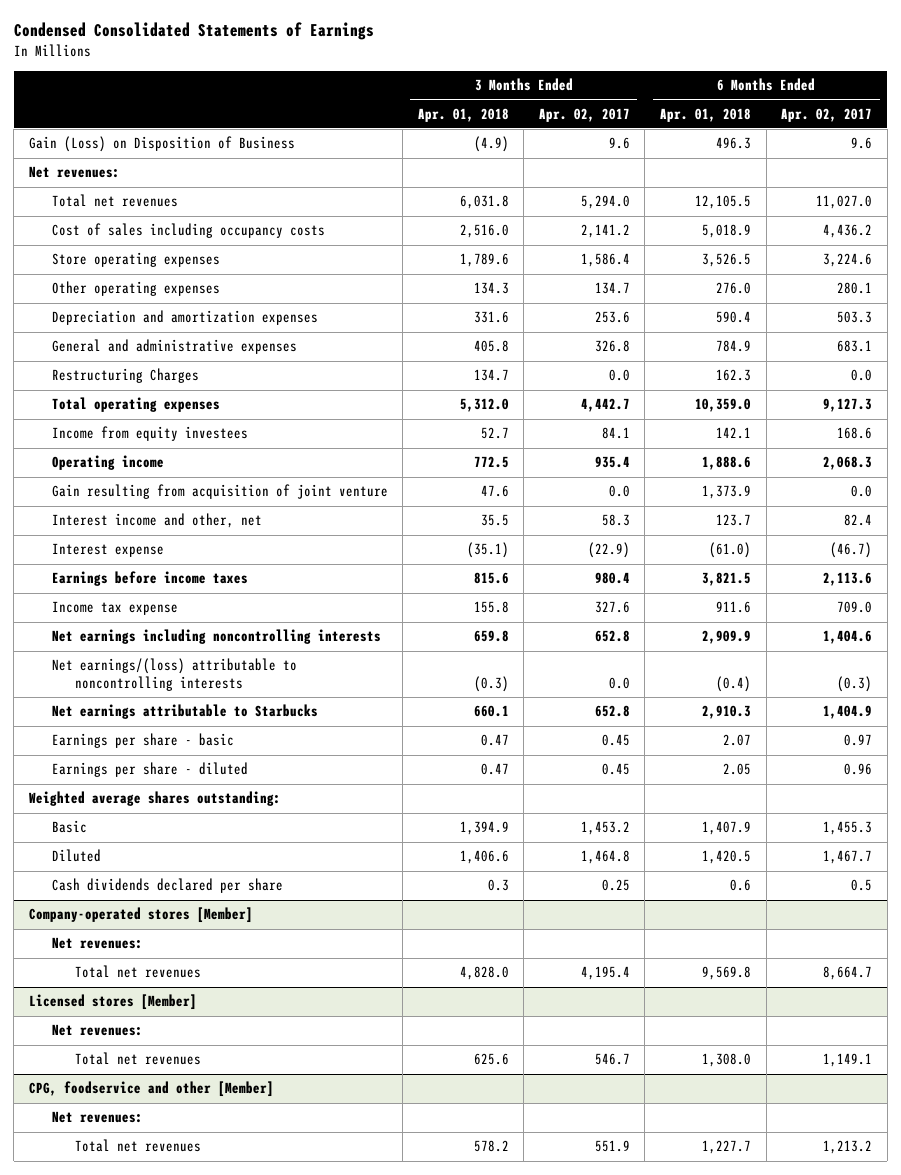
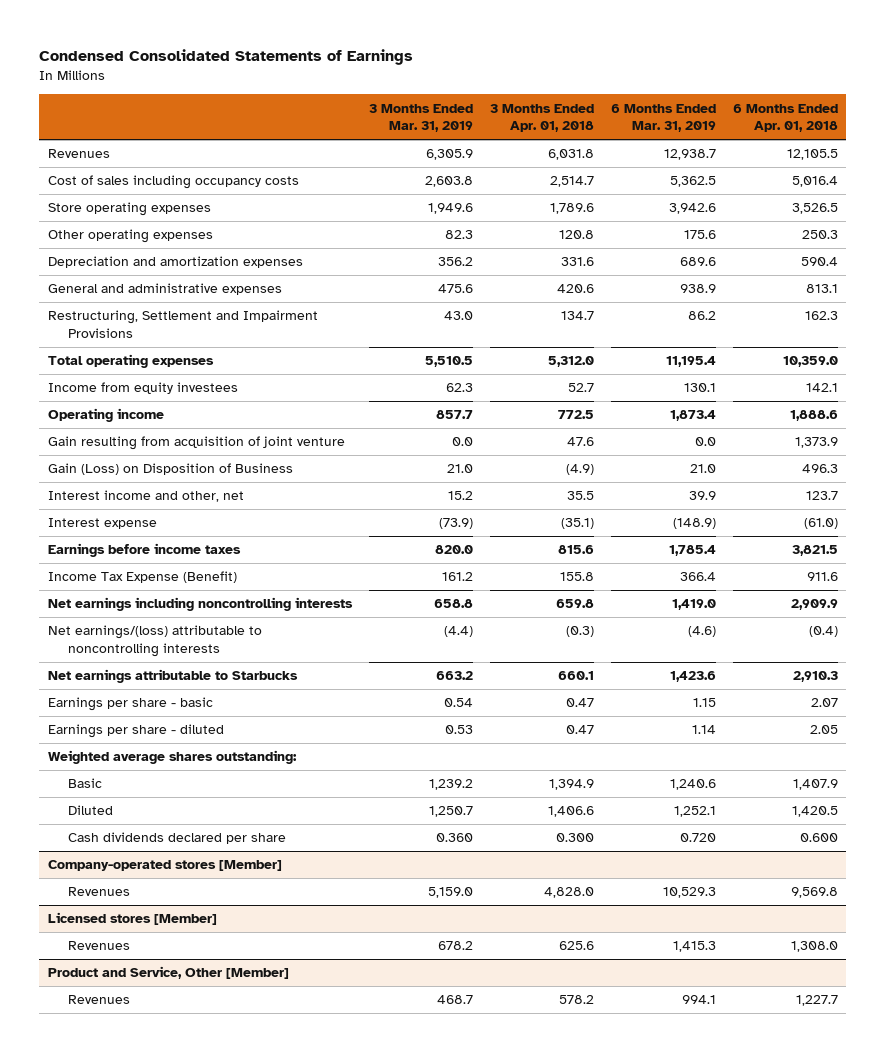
[538,107,630,122] Apr. 02, 2017 -> none
[781,107,873,122] Apr. 02, 2017 -> none
none -> [368,103,473,133] 3 Months Ended Mar. 31, 2019
none -> [610,103,716,133] 6 Months Ended Mar. 31, 2019
[28,166,120,179] Net revenues: -> none
[51,194,178,208] Total net revenues -> [47,149,110,159] Revenues
[459,224,509,239] 2,516.0 -> [549,176,594,188] 2,514.7
[702,224,752,239] 5,018.9 -> [791,176,838,188] 5,016.4
[473,282,509,295] 134.3 -> [558,230,594,240] 120.8
[716,282,752,295] 276.0 -> [801,230,838,240] 250.3
[473,340,509,353] 405.8 -> [556,284,594,294] 420.6
[716,340,752,353] 784.9 -> [805,284,838,294] 813.1
[51,368,199,384] Restructuring Charges -> [47,310,318,338] Restructuring, Settlement and Impairment Provisions
[28,136,295,153] Gain (Loss) on Disposition of Business -> [47,463,293,476] Gain (Loss) on Disposition of Business
[51,601,178,616] Income tax expense -> [47,571,237,584] Income Tax Expense (Benefit)
[487,879,509,892] 0.3 -> [555,833,594,843] 0.300
[730,879,752,892] 0.6 -> [799,833,838,843] 0.600
[51,937,143,950] Net revenues: -> none
[75,965,202,979] Total net revenues -> [68,887,131,897] Revenues
[51,1024,143,1037] Net revenues: -> none
[28,1081,274,1098] CPG, foodservice and other [Member] -> none
[51,1111,143,1124] Net revenues: -> none
[75,1052,202,1066] Total net revenues -> [68,941,131,951] Revenues
none -> [47,966,289,980] Product and Service, Other [Member]
[75,1139,202,1153] Total net revenues -> [68,995,131,1005] Revenues

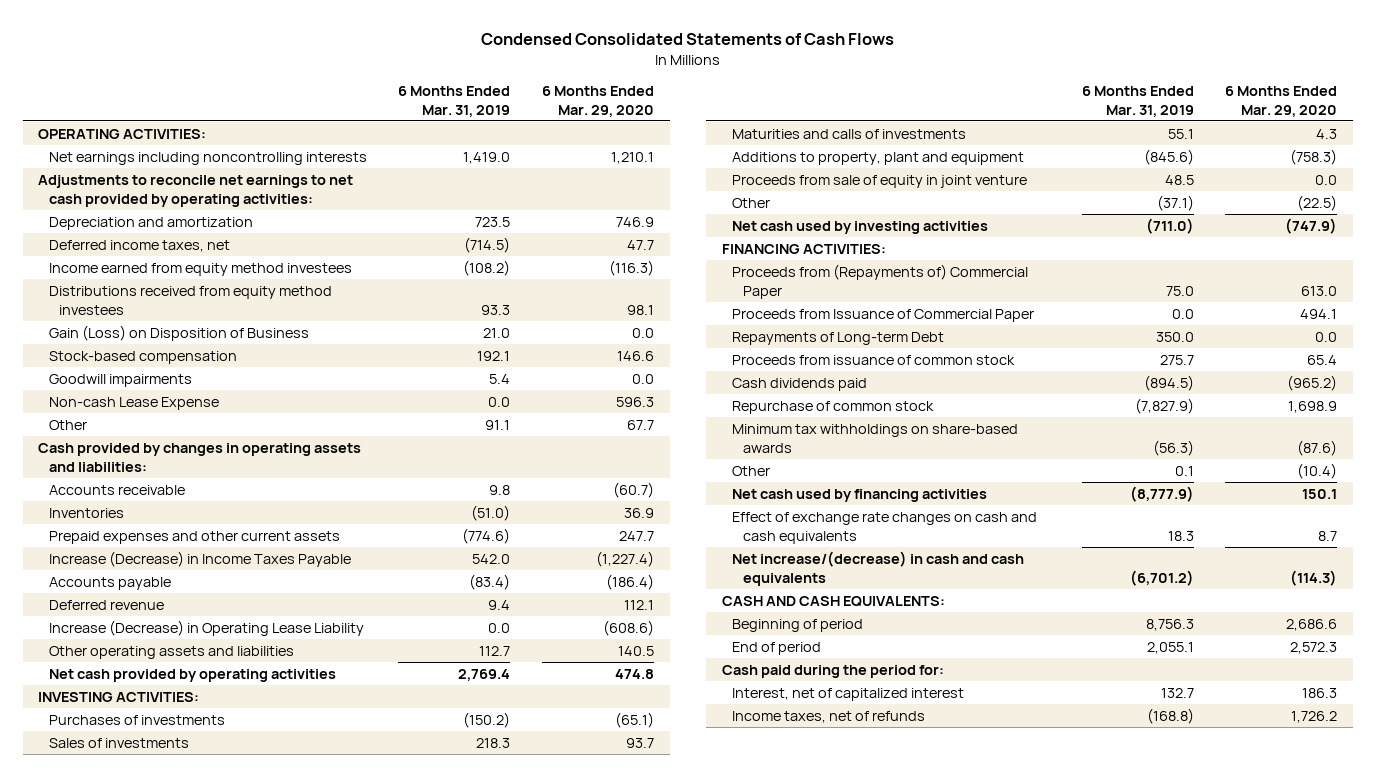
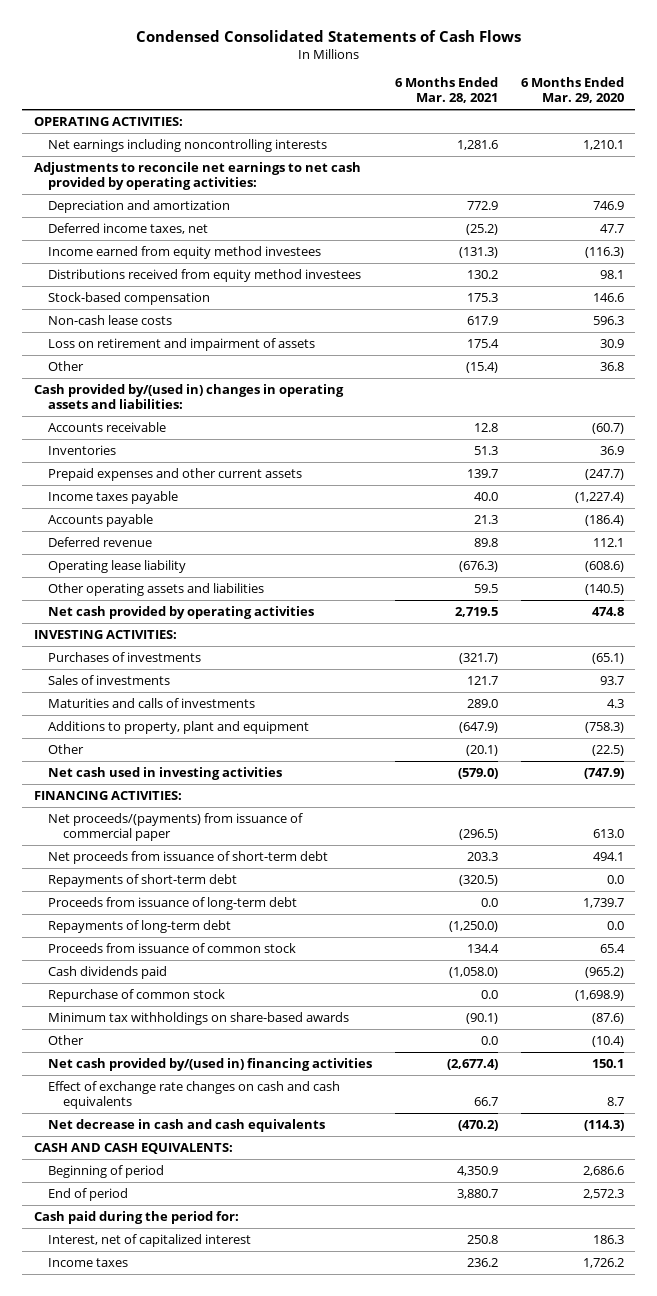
[398,85,511,117] 6 Months Ended Mar. 31, 2019 -> none
none -> [395,77,499,104] 6 Months Ended Mar. 28, 2021
[48,324,309,341] Gain (Loss) on Disposition of Business -> none
[48,373,192,387] Goodwill impairments -> none
[48,396,219,410] Non-cash Lease Expense -> [48,314,173,325] Non-cash lease costs
none -> [48,337,316,351] Loss on retirement and impairment of assets
[627,419,655,430] 67.7 -> [599,361,624,371] 36.8
[38,442,362,472] Cash provided by changes in operating assets and liabilities: -> [33,383,344,409] Cash provided by/(used in) changes in operating assets and liabilities:
[619,530,655,541] 247.7 -> [584,468,624,480] (247.7)
[48,550,351,567] Increase (Decrease) in Income Taxes Payable -> [48,490,179,504] Income taxes payable
[48,619,364,636] Increase (Decrease) in Operating Lease Liability -> [48,559,187,573] Operating lease liability
[618,645,655,656] 140.5 -> [584,583,624,595] (140.5)
[732,174,1028,188] Proceeds from sale of equity in joint venture -> none
[732,220,989,234] Net cash used by investing activities -> [48,766,283,780] Net cash used in investing activities
[732,263,1029,299] Proceeds from (Repayments of) Commercial Paper -> [48,812,304,841] Net proceeds/(payments) from issuance of commercial paper
[732,308,1035,322] Proceeds from Issuance of Commercial Paper -> [48,850,329,864] Net proceeds from issuance of short-term debt
none -> [48,873,238,887] Repayments of short-term debt
none -> [48,896,298,910] Proceeds from issuance of long-term debt
[732,331,945,345] Repayments of Long-term Debt -> [48,919,232,933] Repayments of long-term debt
[1288,400,1338,413] 1,698.9 -> [574,989,624,1001] (1,698.9)
[732,488,988,502] Net cash used by financing activities -> [48,1057,373,1071] Net cash provided by/(used in) financing activities
[732,550,1025,586] Net increase/(decrease) in cash and cash equivalents -> [48,1118,326,1132] Net decrease in cash and cash equivalents
[732,710,926,723] Income taxes, net of refunds -> [48,1257,129,1267] Income taxes

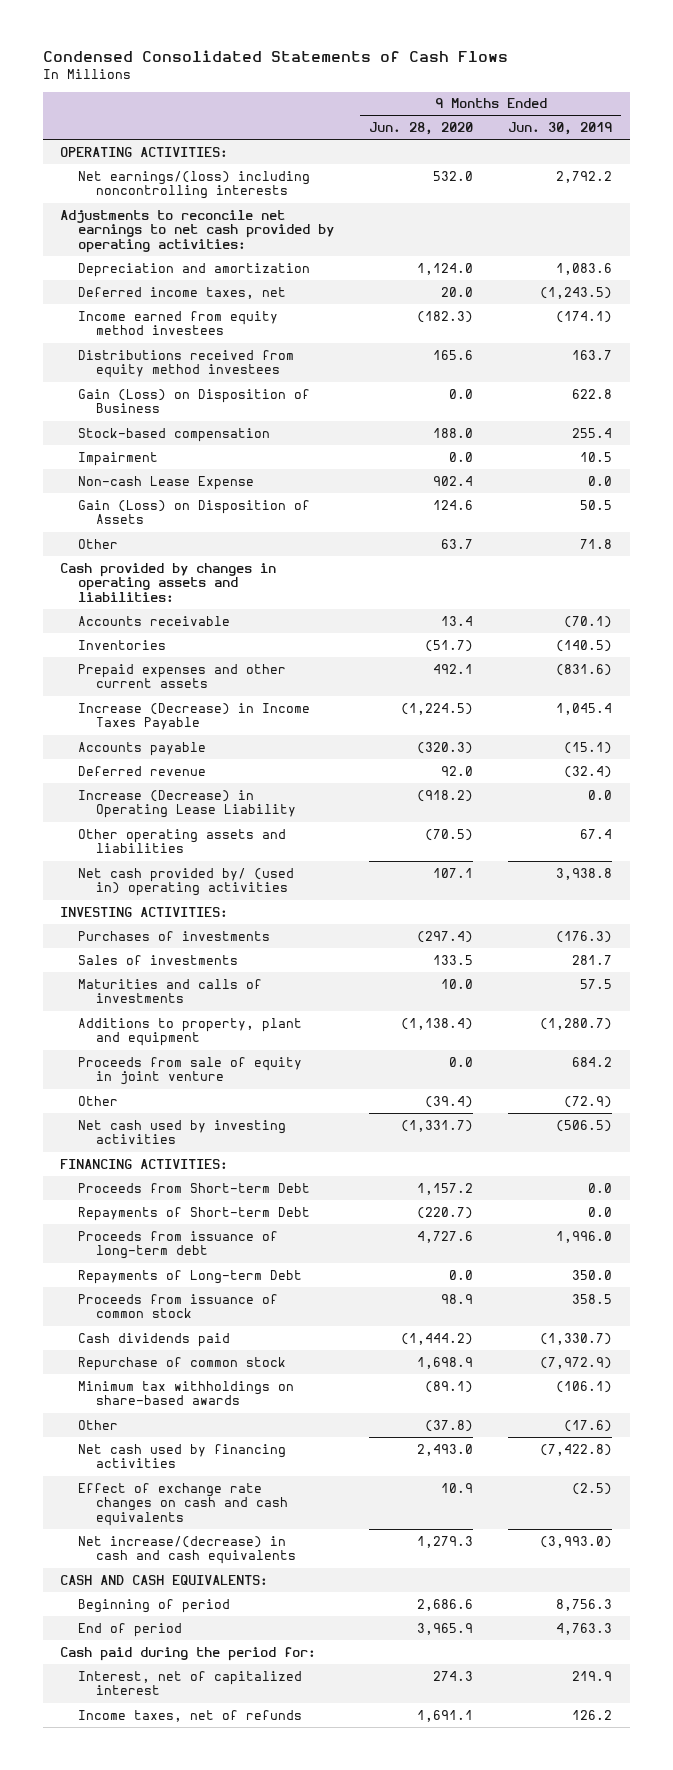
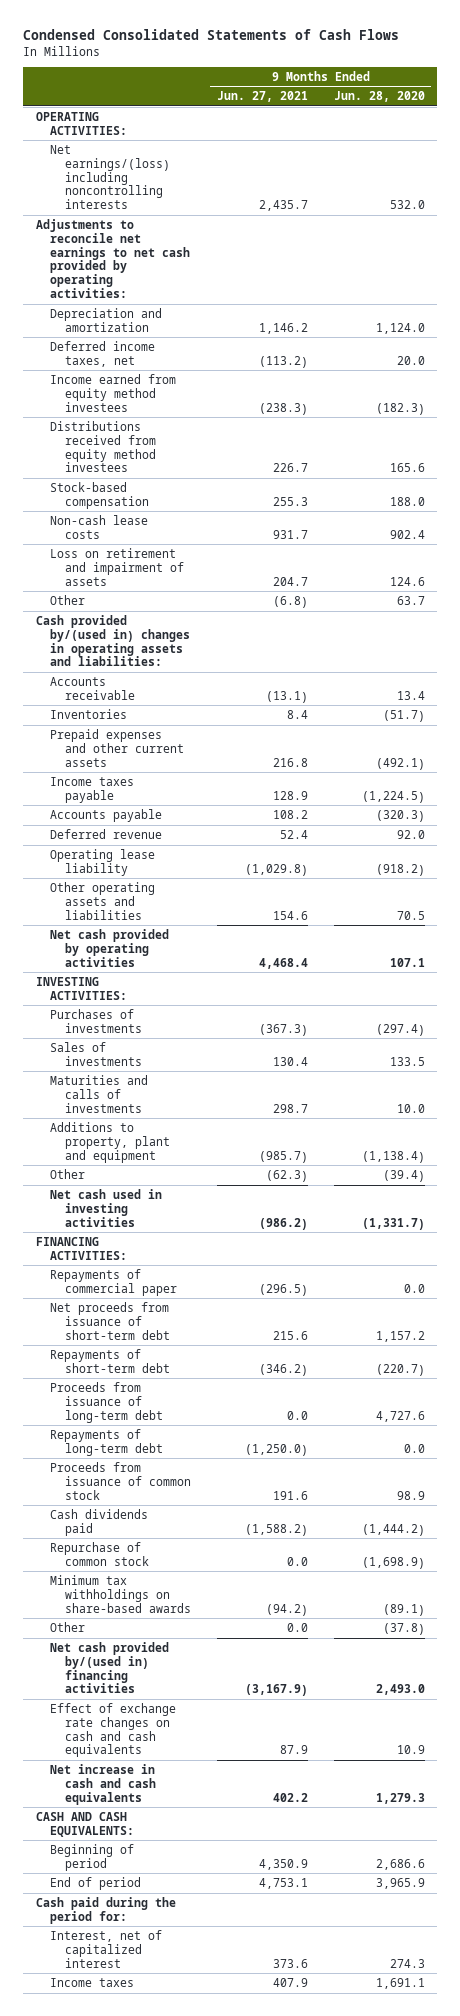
[508,122,613,136] Jun. 30, 2019 -> none
none -> [216,91,308,103] Jun. 27, 2021
[78,388,311,414] Gain (Loss) on Disposition of Business -> none
[78,451,159,466] Impairment -> none
[78,475,255,490] Non-cash Lease Expense -> [50,514,149,539] Non-cash lease costs
[78,499,311,525] Gain (Loss) on Disposition of Assets -> [50,547,185,586] Loss on retirement and impairment of assets
[60,562,277,603] Cash provided by changes in operating assets and liabilities: -> [35,614,191,667] Cash provided by/(used in) changes in operating assets and liabilities:
[433,663,474,674] 492.1 -> [375,757,425,770] (492.1)
[78,702,311,731] Increase (Decrease) in Income Taxes Payable -> [50,776,135,803] Income taxes payable
[78,789,296,819] Increase (Decrease) in Operating Lease Liability -> [50,848,156,876] Operating lease liability
[425,828,474,841] (70.5) -> [396,910,425,920] 70.5
[78,867,295,897] Net cash provided by/ (used in) operating activities -> [50,928,170,967] Net cash provided by operating activities
[78,1056,303,1086] Proceeds from sale of equity in joint venture -> none
[78,1119,287,1145] Net cash used by investing activities -> [50,1188,163,1227] Net cash used in investing activities
none -> [50,1268,178,1296] Repayments of commercial paper
[78,1182,311,1193] Proceeds from Short-term Debt -> [50,1301,171,1340] Net proceeds from issuance of short-term debt
[78,1206,311,1221] Repayments of Short-term Debt -> [50,1348,171,1373] Repayments of short-term debt
[78,1269,303,1284] Repayments of Long-term Debt -> [50,1428,164,1456] Repayments of long-term debt
[417,1356,474,1369] 1,698.9 -> [361,1556,425,1569] (1,698.9)
[78,1443,287,1469] Net cash used by financing activities -> [50,1641,170,1694] Net cash provided by/(used in) financing activities
[78,1535,296,1565] Net increase/(decrease) in cash and cash equivalents -> [50,1763,157,1805] Net increase in cash and cash equivalents
[78,1709,303,1722] Income taxes, net of refunds -> [50,1977,135,1987] Income taxes

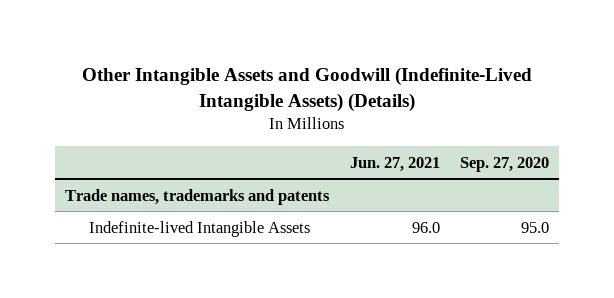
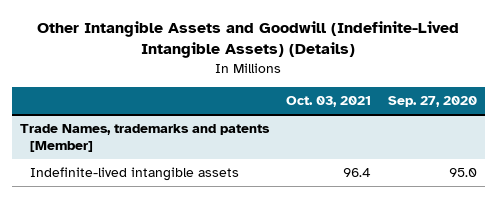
[349,156,440,172] Jun. 27, 2021 -> none
none -> [285,95,371,107] Oct. 03, 2021
[65,188,331,205] Trade names, trademarks and patents -> [20,124,271,153] Trade Names, trademarks and patents [Member]
[88,220,310,237] Indefinite-lived Intangible Assets -> [30,167,240,182] Indefinite-lived intangible assets

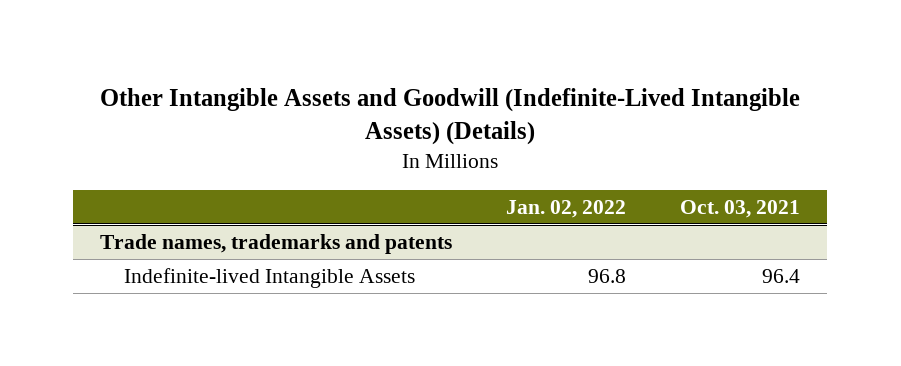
[387,95,477,107] Sep. 27, 2020 -> none
none -> [506,199,627,218] Jan. 02, 2022
[20,124,271,153] Trade Names, trademarks and patents [Member] -> [100,234,453,255] Trade names, trademarks and patents
[30,167,240,182] Indefinite-lived intangible assets -> [124,268,416,289] Indefinite-lived Intangible Assets

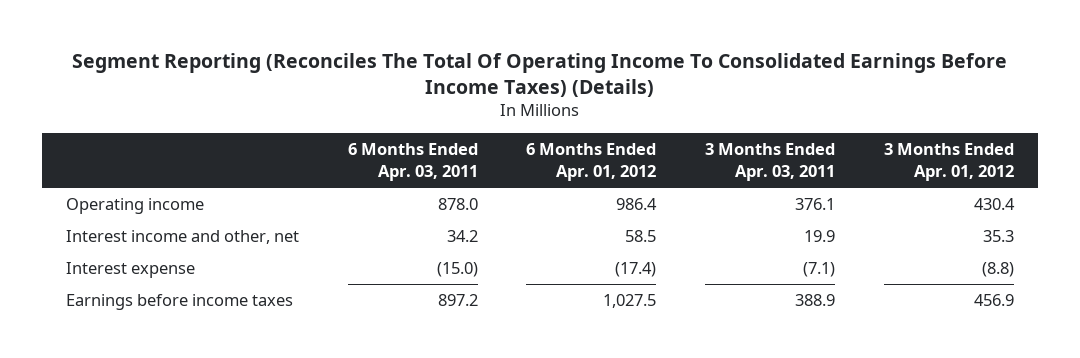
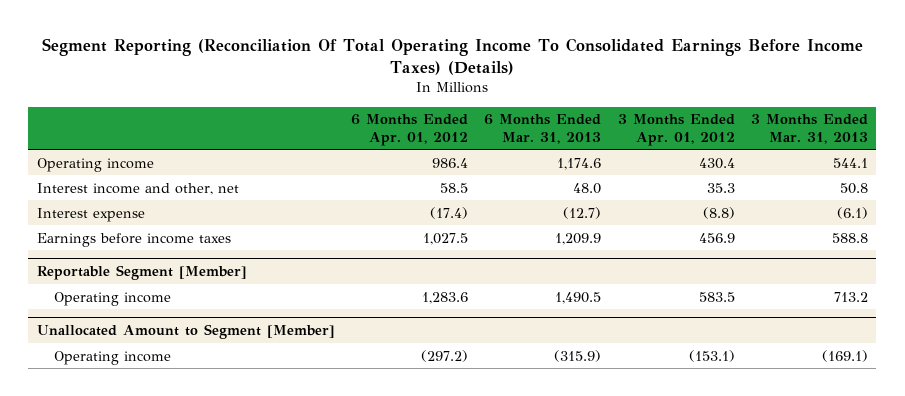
[71,52,1007,97] Segment Reporting (Reconciles The Total Of Operating Income To Consolidated Earnings Before Income Taxes) (Details) -> [42,37,864,75] Segment Reporting (Reconciliation Of Total Operating Income To Consolidated Earnings Before Income Taxes) (Details)
[347,143,478,181] 6 Months Ended Apr. 03, 2011 -> none
[705,143,836,181] 3 Months Ended Apr. 03, 2011 -> none
none -> [484,114,602,144] 6 Months Ended Mar. 31, 2013
none -> [750,114,868,144] 3 Months Ended Mar. 31, 2013
none -> [36,265,247,281] Reportable Segment [Member]
none -> [54,291,172,306] Operating income
none -> [36,324,335,340] Unallocated Amount to Segment [Member]
none -> [54,350,172,365] Operating income

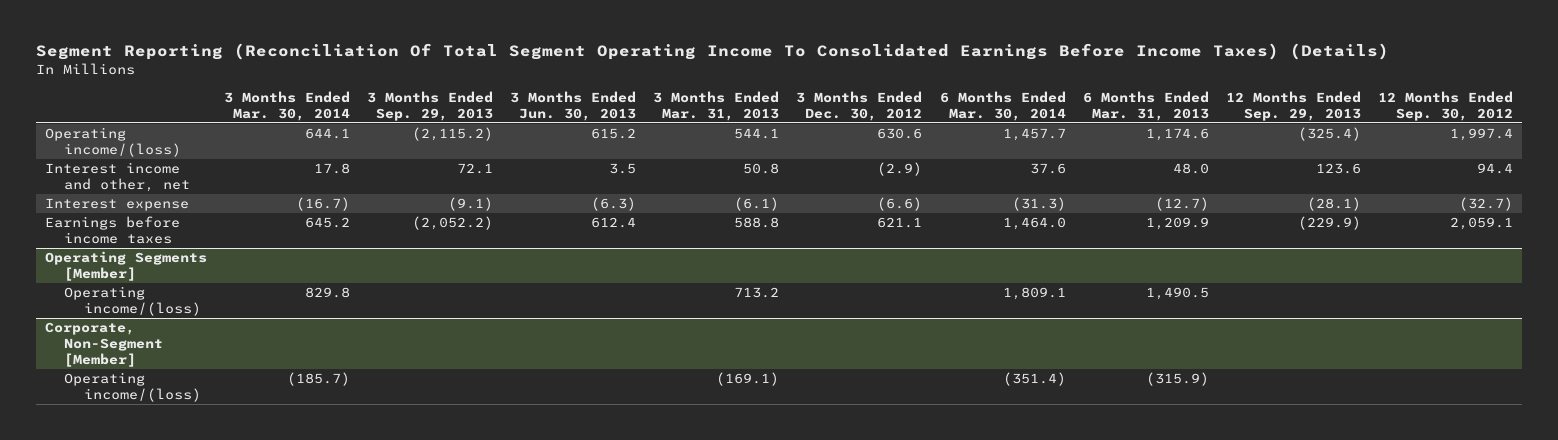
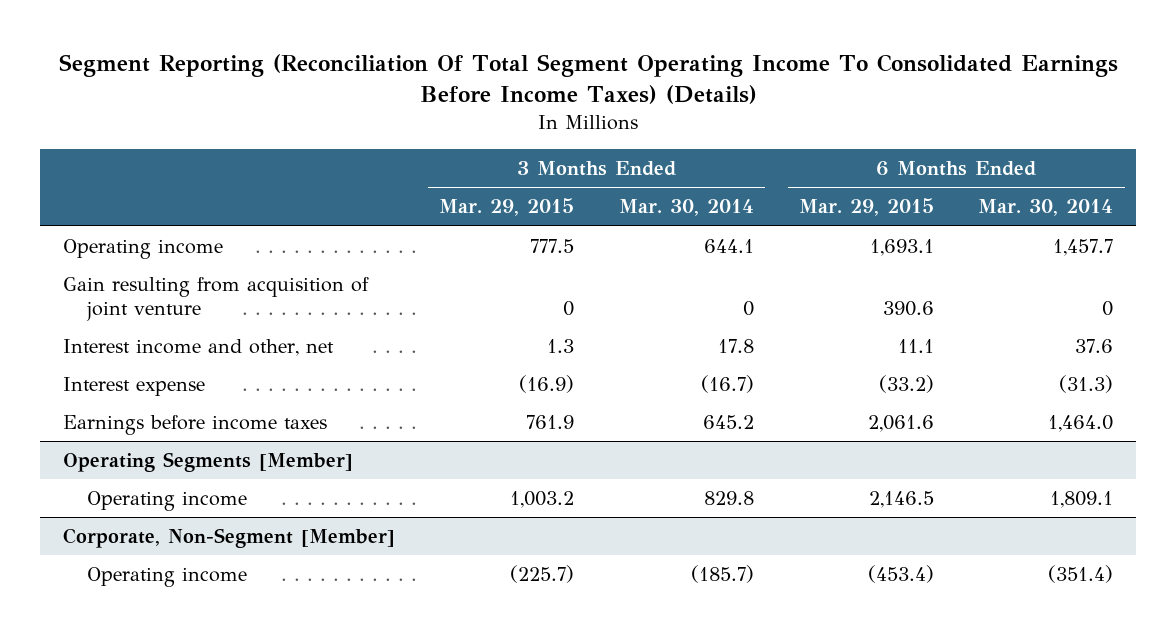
[366,90,493,121] 3 Months Ended Sep. 29, 2013 -> none
[510,90,637,121] 3 Months Ended Jun. 30, 2013 -> none
[653,90,780,121] 3 Months Ended Mar. 31, 2013 -> none
[796,90,923,121] 3 Months Ended Dec. 30, 2012 -> none
[1082,90,1209,121] 6 Months Ended Mar. 31, 2013 -> none
[1225,90,1361,121] 12 Months Ended Sep. 29, 2013 -> none
[1378,90,1514,121] 12 Months Ended Sep. 30, 2012 -> none
none -> [439,198,575,217] Mar. 29, 2015
none -> [798,198,934,217] Mar. 29, 2015
[44,127,182,158] Operating income/(loss) -> [62,239,223,260] Operating income
none -> [62,277,369,322] Gain resulting from acquisition of joint venture
[64,286,201,317] Operating income/(loss) -> [87,491,248,512] Operating income
[64,372,201,403] Operating income/(loss) -> [87,567,248,588] Operating income

